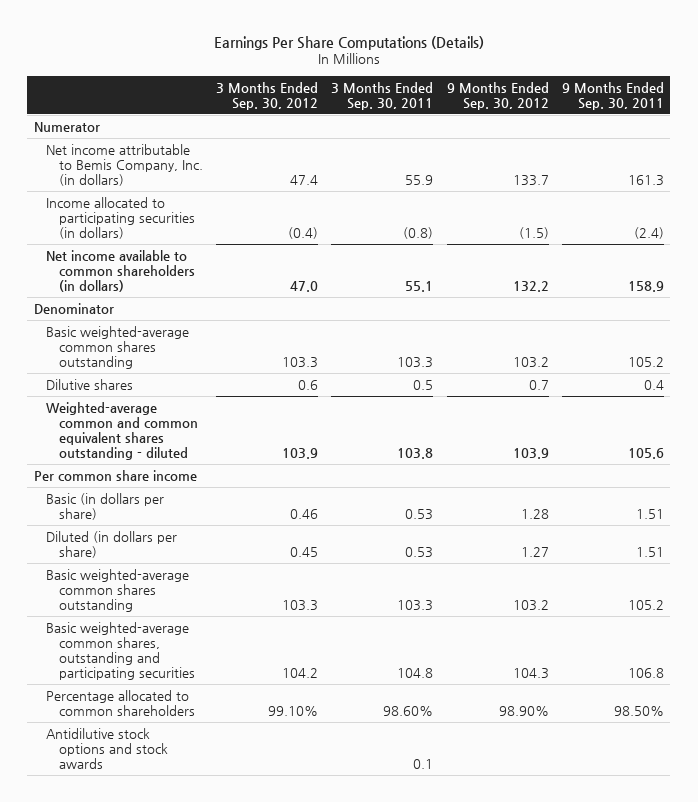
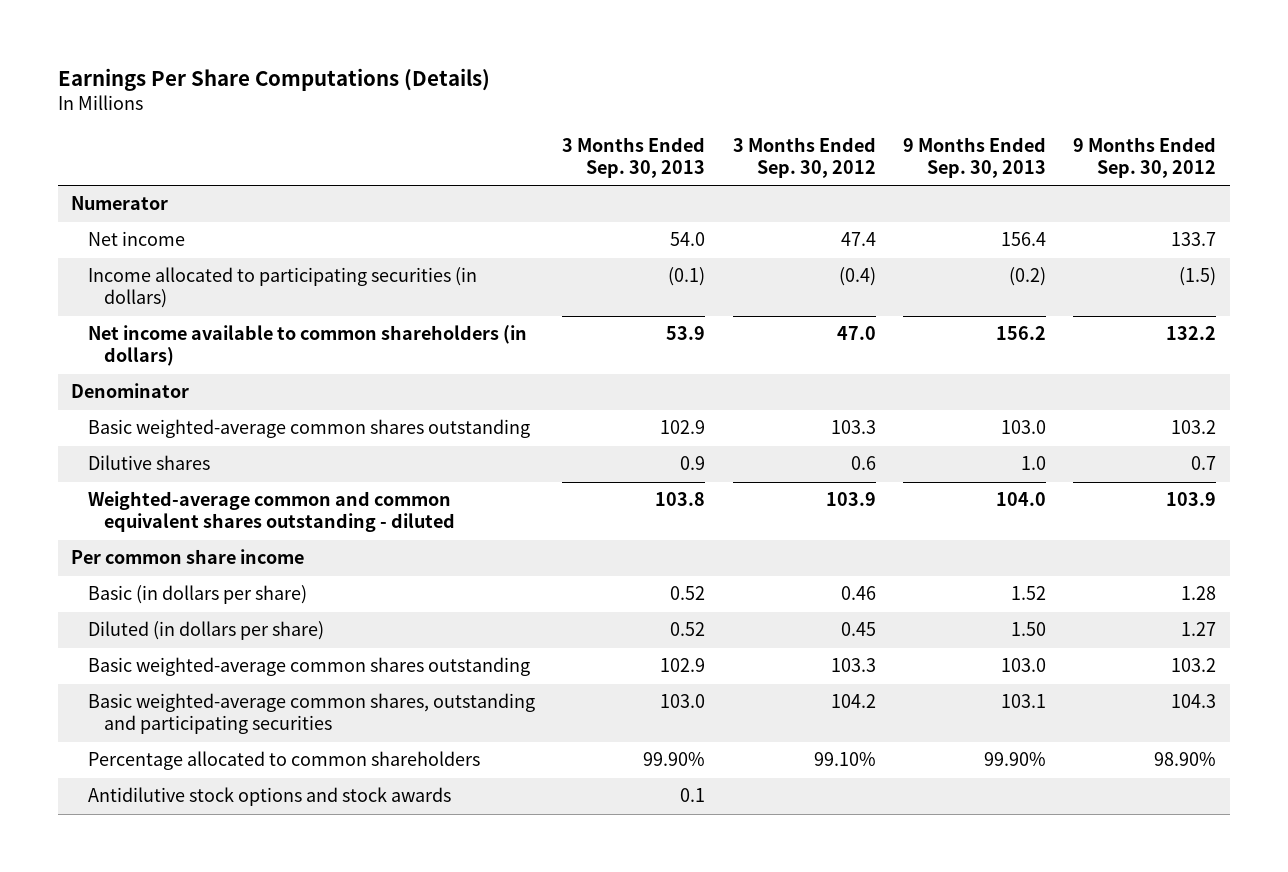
[331,81,434,110] 3 Months Ended Sep. 30, 2011 -> none
[561,81,664,110] 9 Months Ended Sep. 30, 2011 -> none
none -> [562,137,706,179] 3 Months Ended Sep. 30, 2013
none -> [902,137,1046,179] 9 Months Ended Sep. 30, 2013
[46,144,203,186] Net income attributable to Bemis Company, Inc. (in dollars) -> [87,231,185,247] Net income

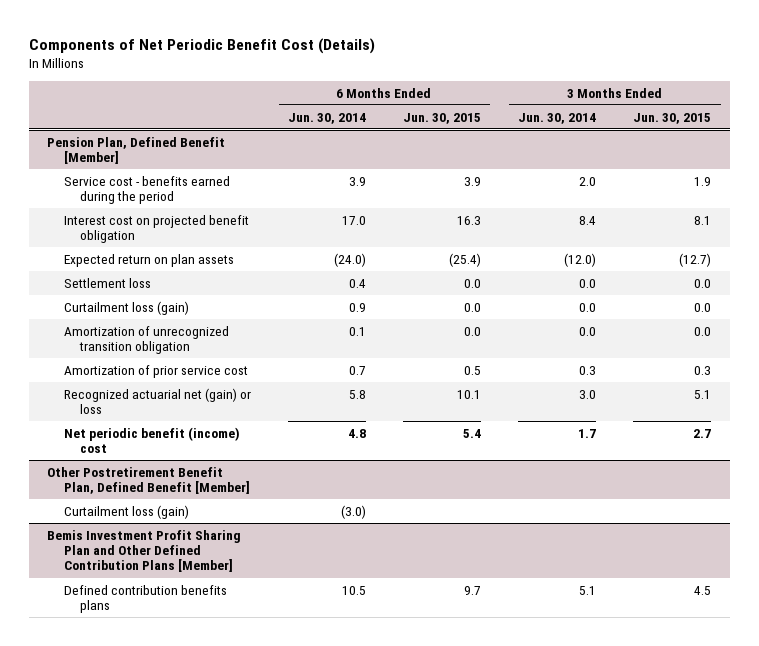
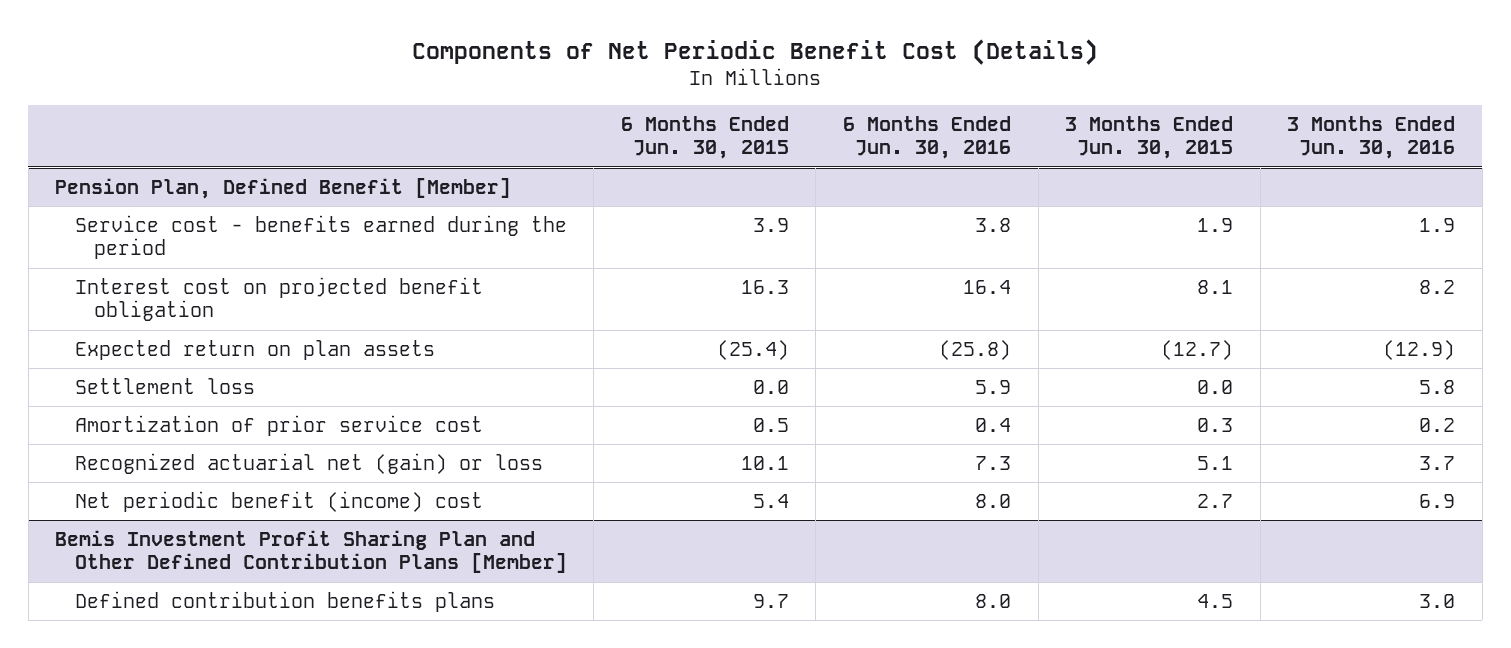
[287,112,366,124] Jun. 30, 2014 -> none
[518,112,597,124] Jun. 30, 2014 -> none
none -> [842,115,1011,160] 6 Months Ended Jun. 30, 2016
none -> [1287,115,1456,160] 3 Months Ended Jun. 30, 2016
[63,300,189,315] Curtailment loss (gain) -> none
[63,325,229,355] Amortization of unrecognized transition obligation -> none
[47,466,250,495] Other Postretirement Benefit Plan, Defined Benefit [Member] -> none
[63,504,189,519] Curtailment loss (gain) -> none

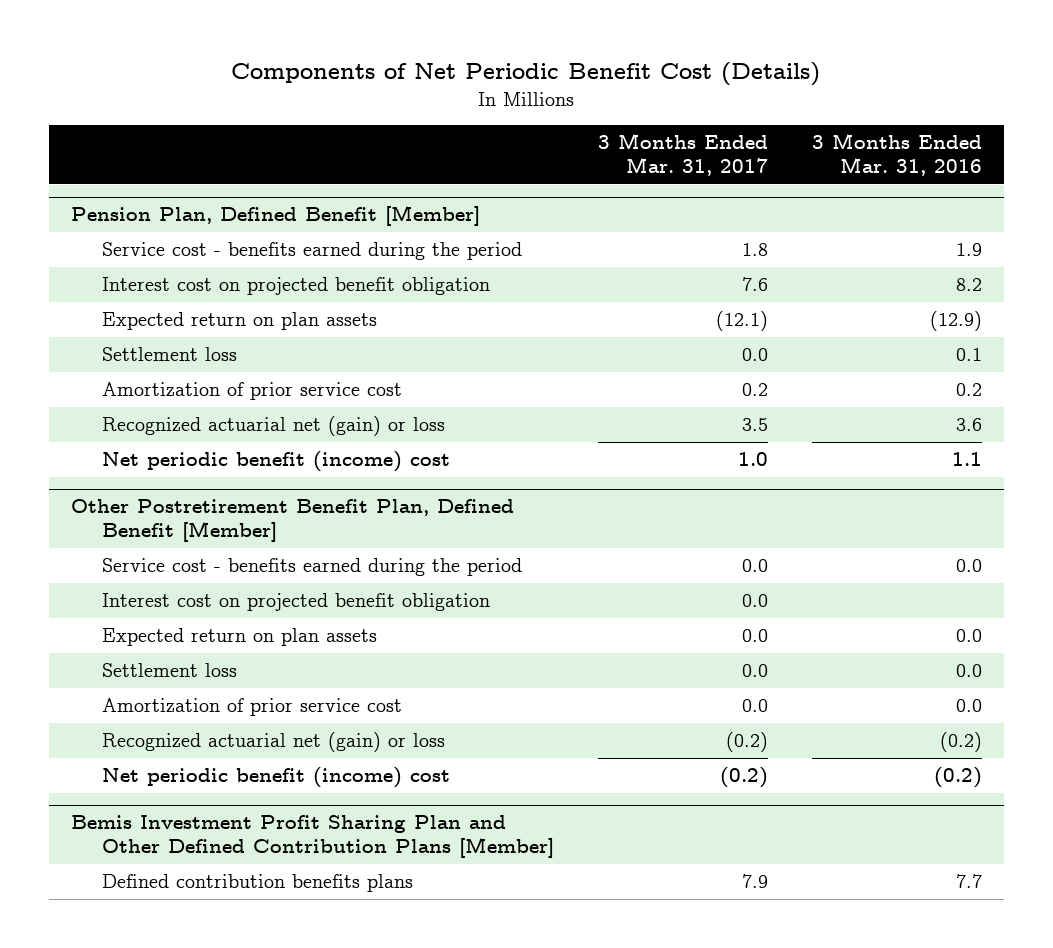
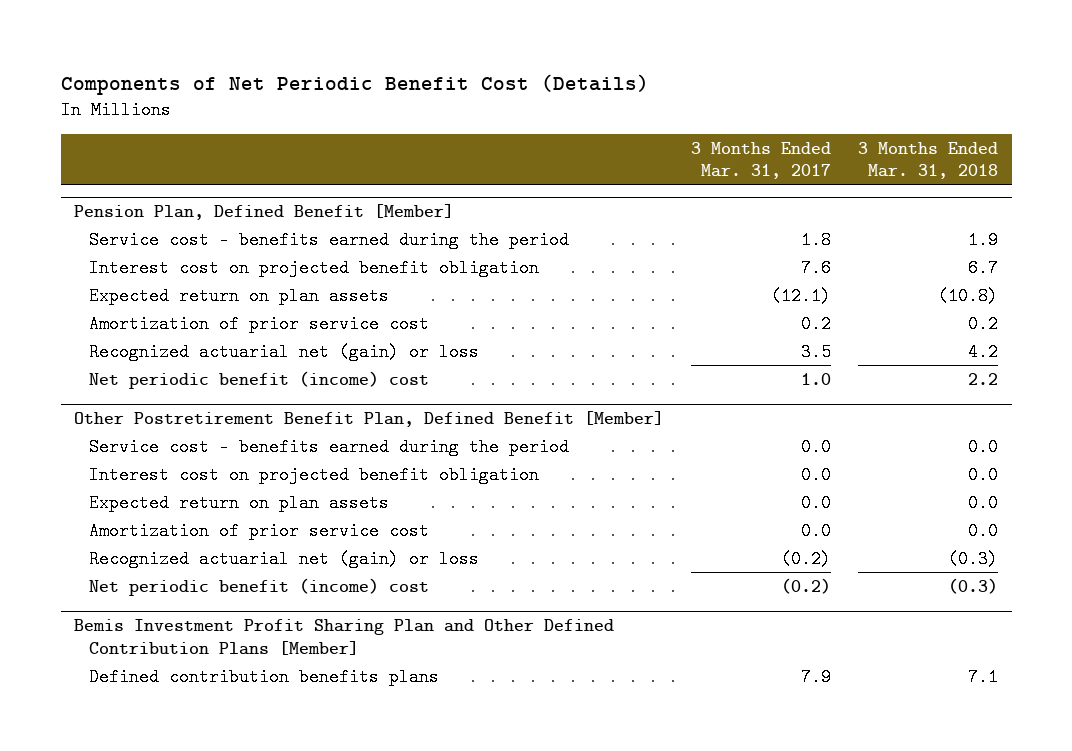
[811,133,982,177] 3 Months Ended Mar. 31, 2016 -> none
none -> [858,141,999,180] 3 Months Ended Mar. 31, 2018
[102,346,238,361] Settlement loss -> none
[102,662,238,677] Settlement loss -> none

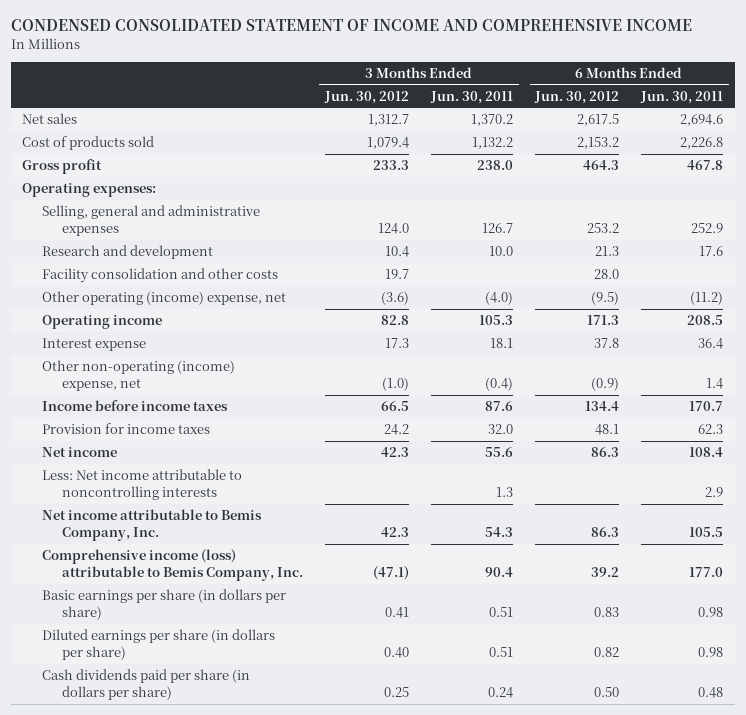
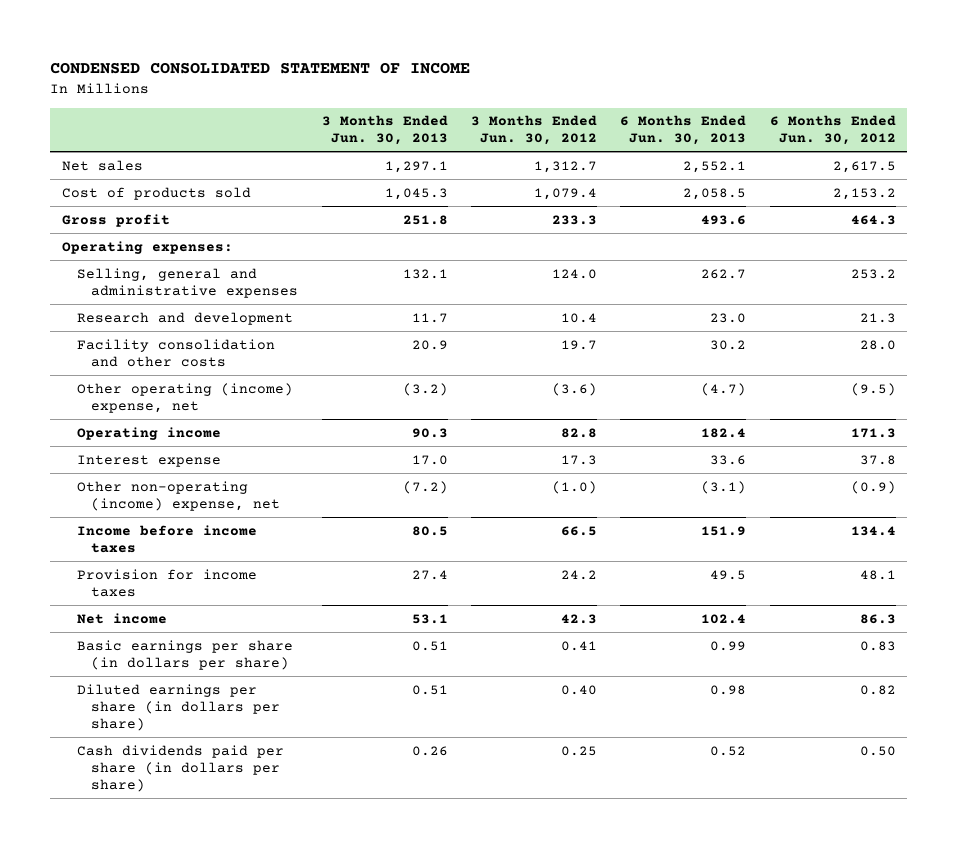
[11,19,693,32] CONDENSED CONSOLIDATED STATEMENT OF INCOME AND COMPREHENSIVE INCOME -> [50,62,471,75] CONDENSED CONSOLIDATED STATEMENT OF INCOME
[430,90,514,104] Jun. 30, 2011 -> none
[640,90,724,104] Jun. 30, 2011 -> none
none -> [321,115,448,146] 3 Months Ended Jun. 30, 2013
none -> [620,115,747,146] 6 Months Ended Jun. 30, 2013
[41,469,242,500] Less: Net income attributable to noncontrolling interests -> none
[41,509,262,541] Net income attributable to Bemis Company, Inc. -> none
[41,549,303,581] Comprehensive income (loss) attributable to Bemis Company, Inc. -> none

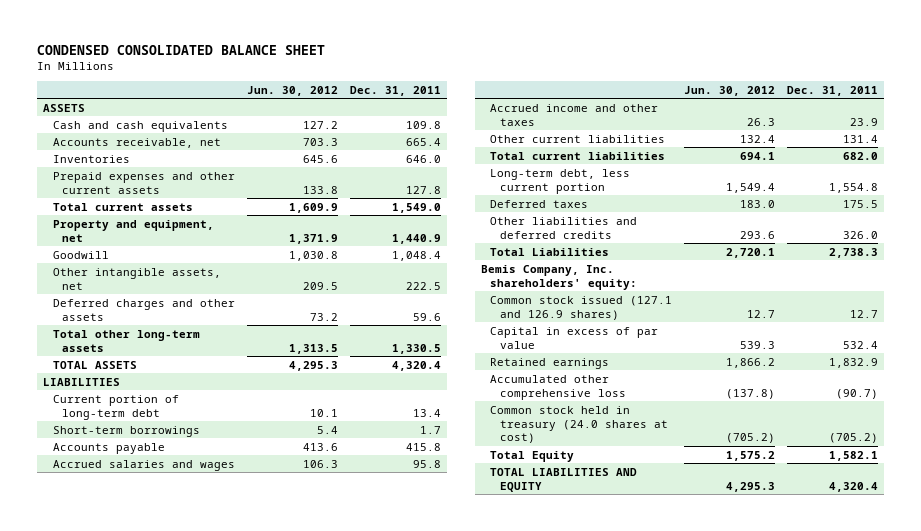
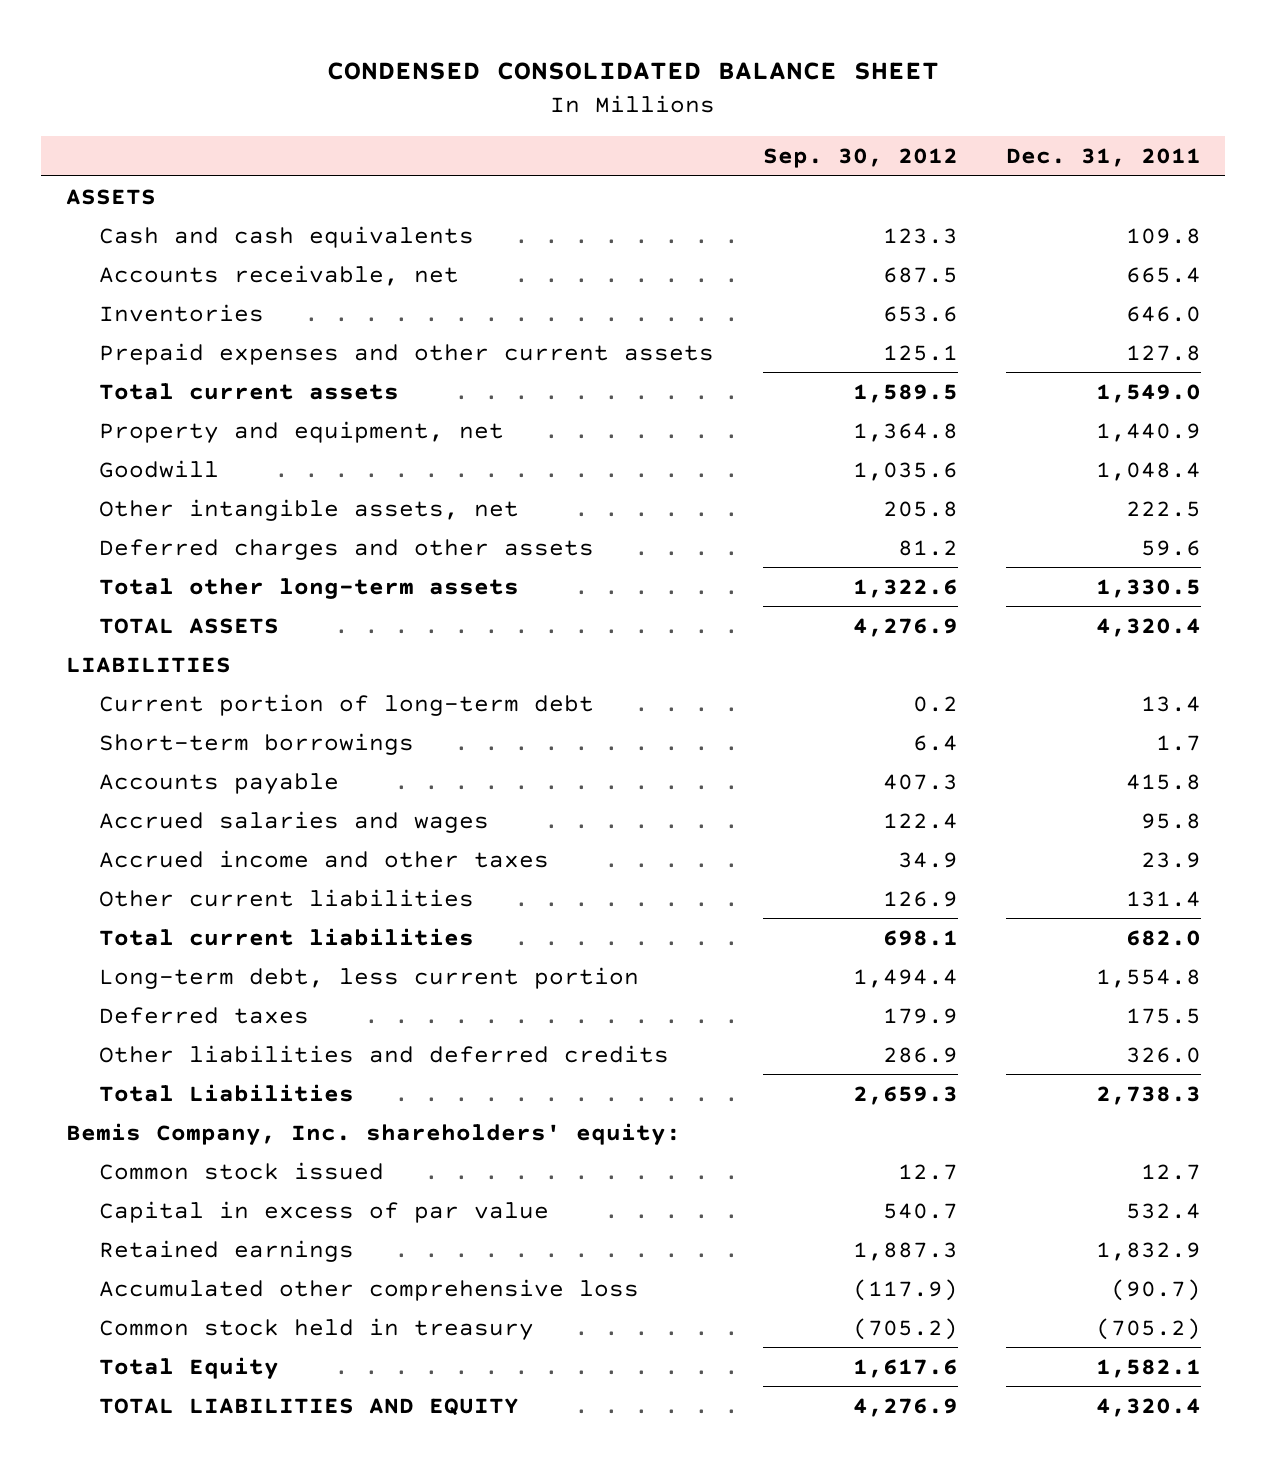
[246,85,338,96] Jun. 30, 2012 -> none
none -> [762,148,958,169] Sep. 30, 2012
[490,295,673,320] Common stock issued (127.1 and 126.9 shares) -> [99,1161,385,1180] Common stock issued
[490,405,668,444] Common stock held in treasury (24.0 shares at cost) -> [99,1317,535,1340] Common stock held in treasury

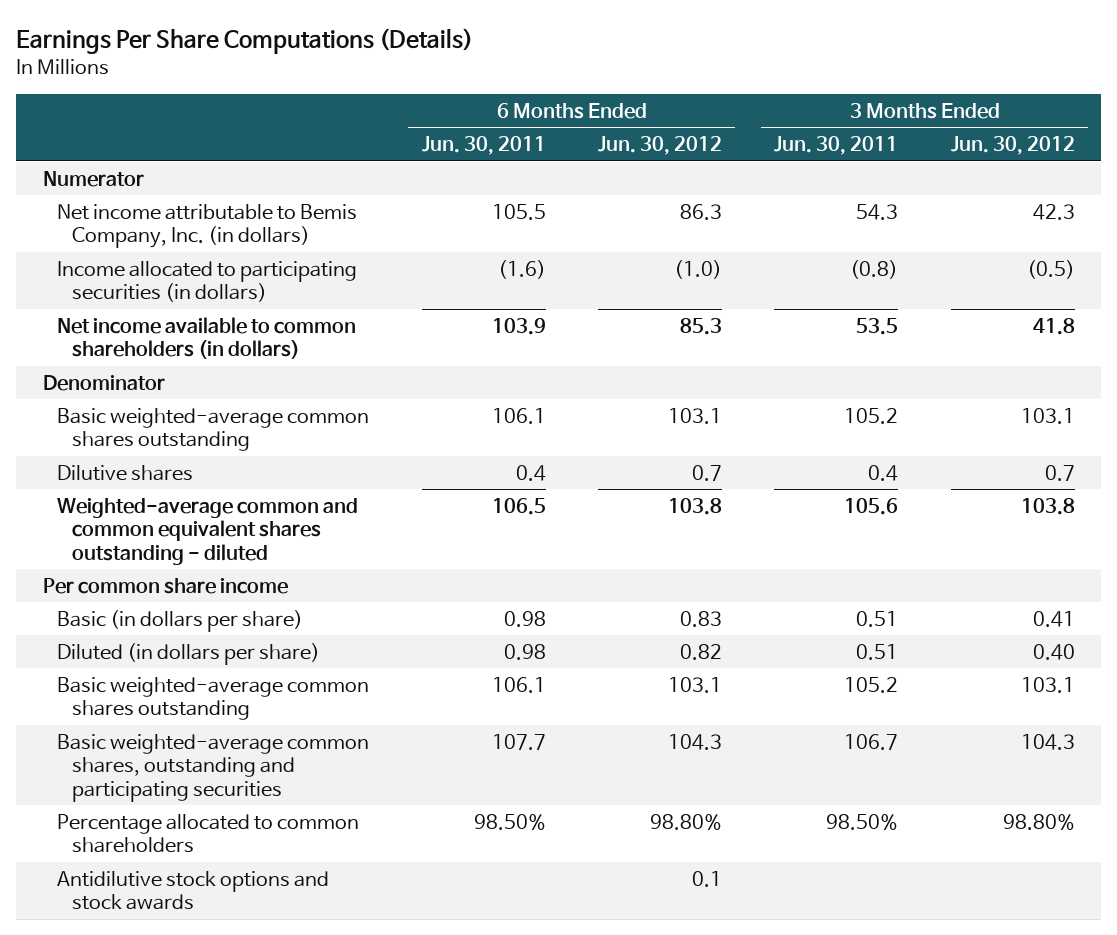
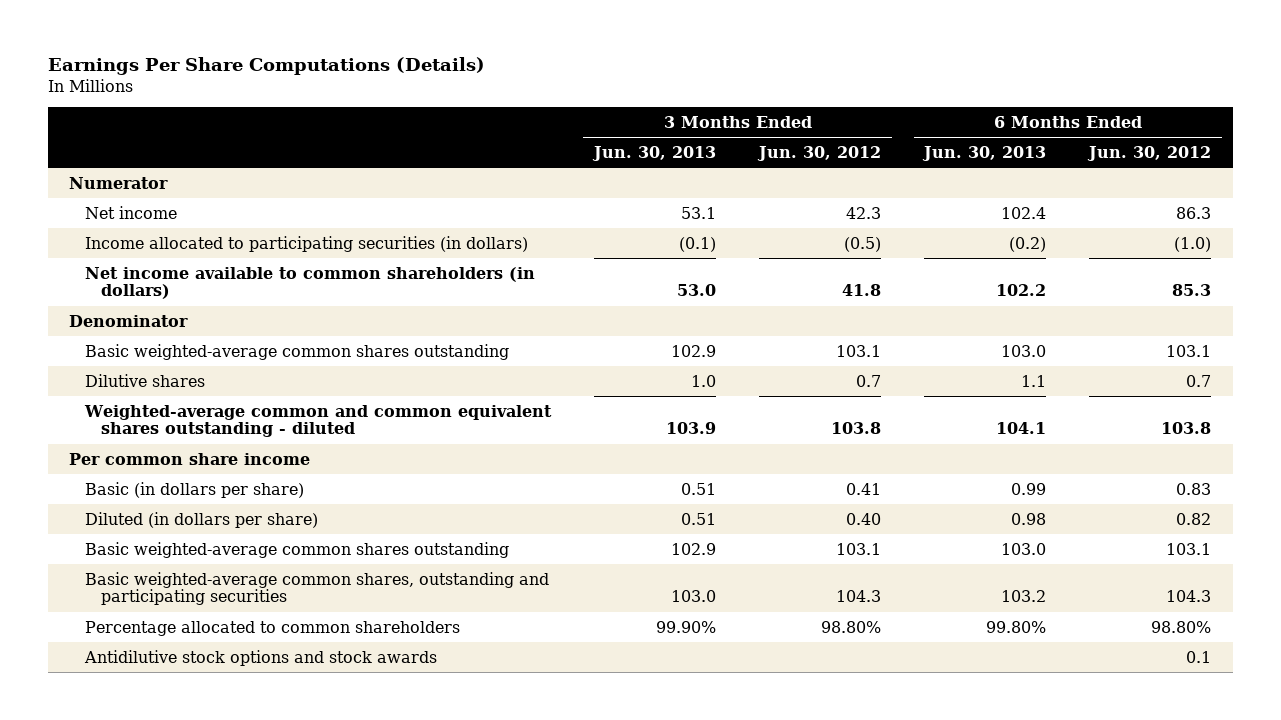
[421,136,546,156] Jun. 30, 2011 -> none
[774,136,899,156] Jun. 30, 2011 -> none
none -> [592,145,717,161] Jun. 30, 2013
none -> [922,145,1047,161] Jun. 30, 2013
[57,203,358,249] Net income attributable to Bemis Company, Inc. (in dollars) -> [85,205,178,219] Net income

